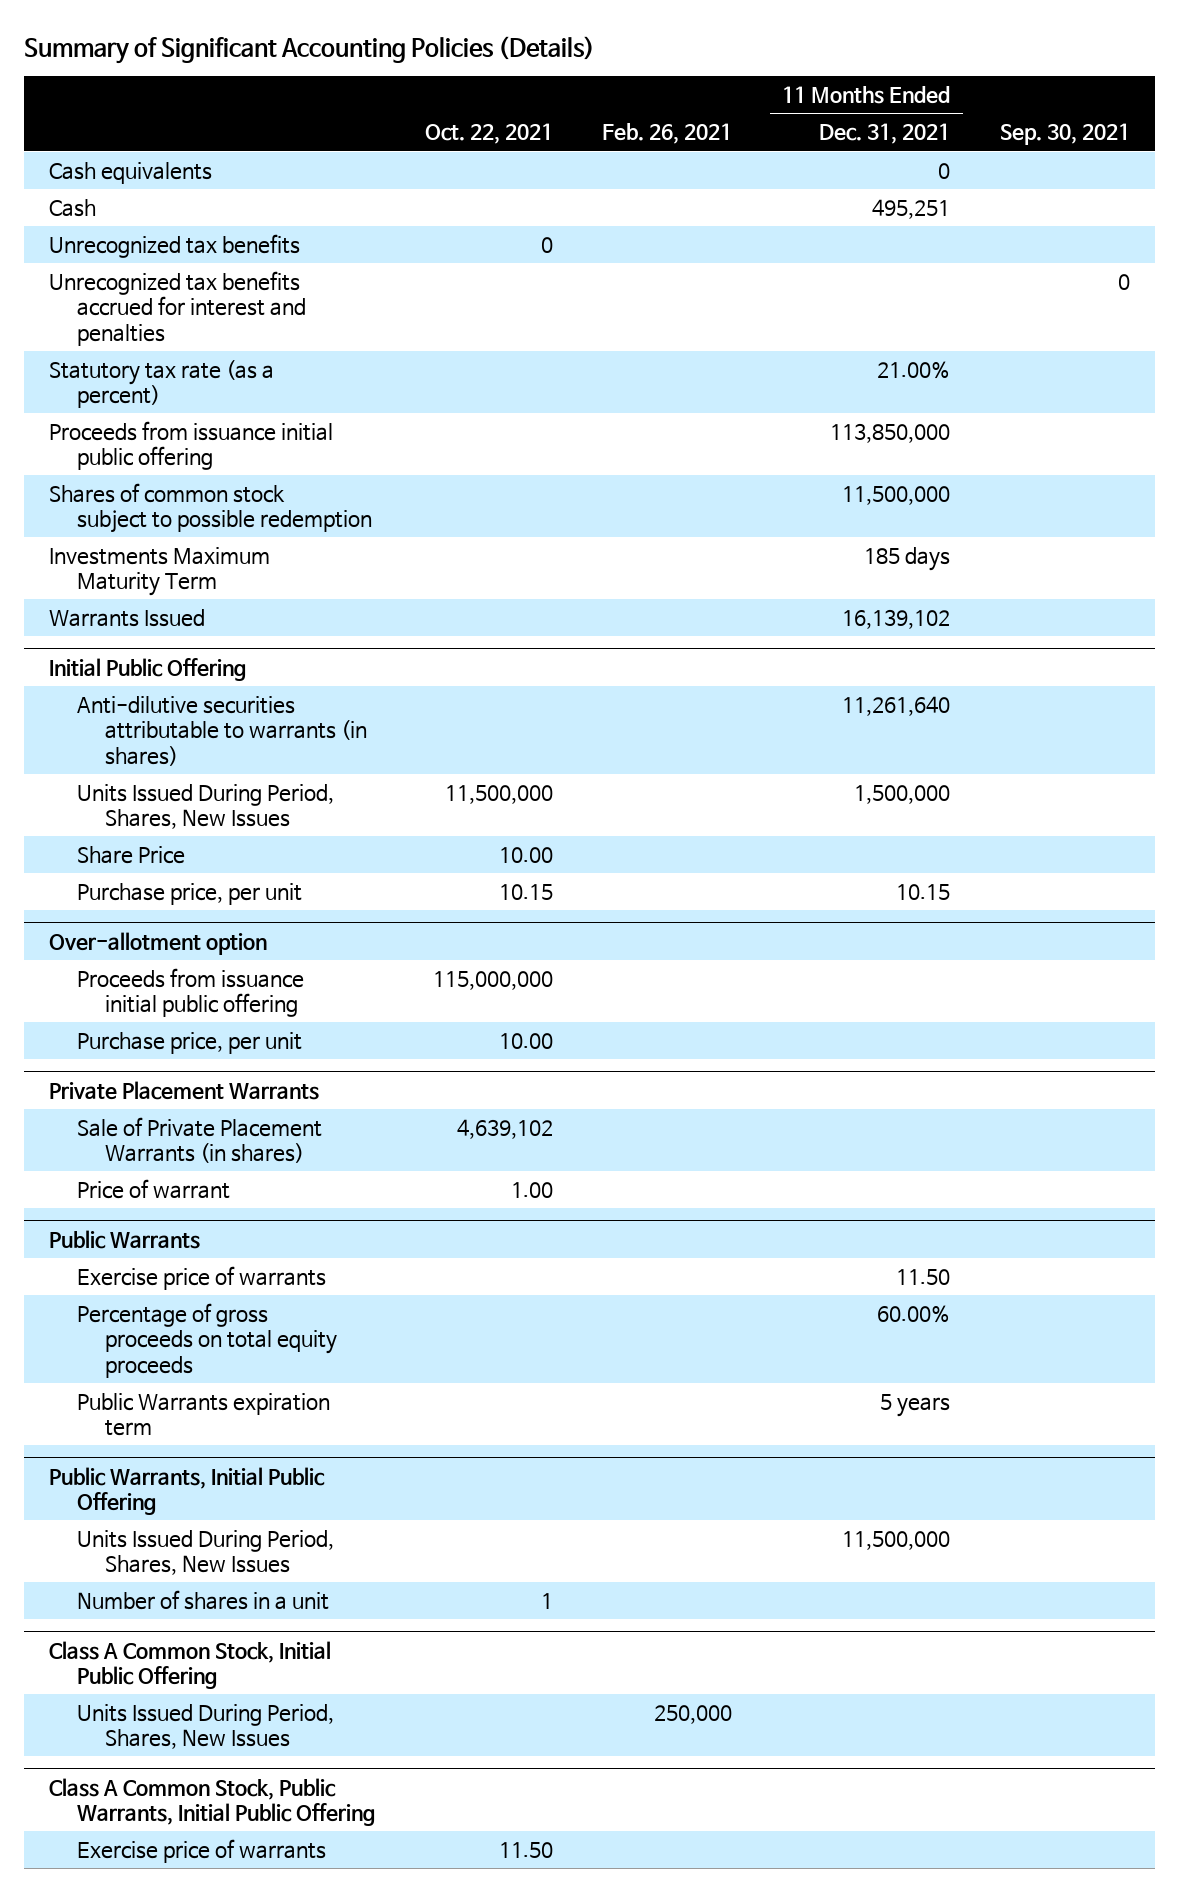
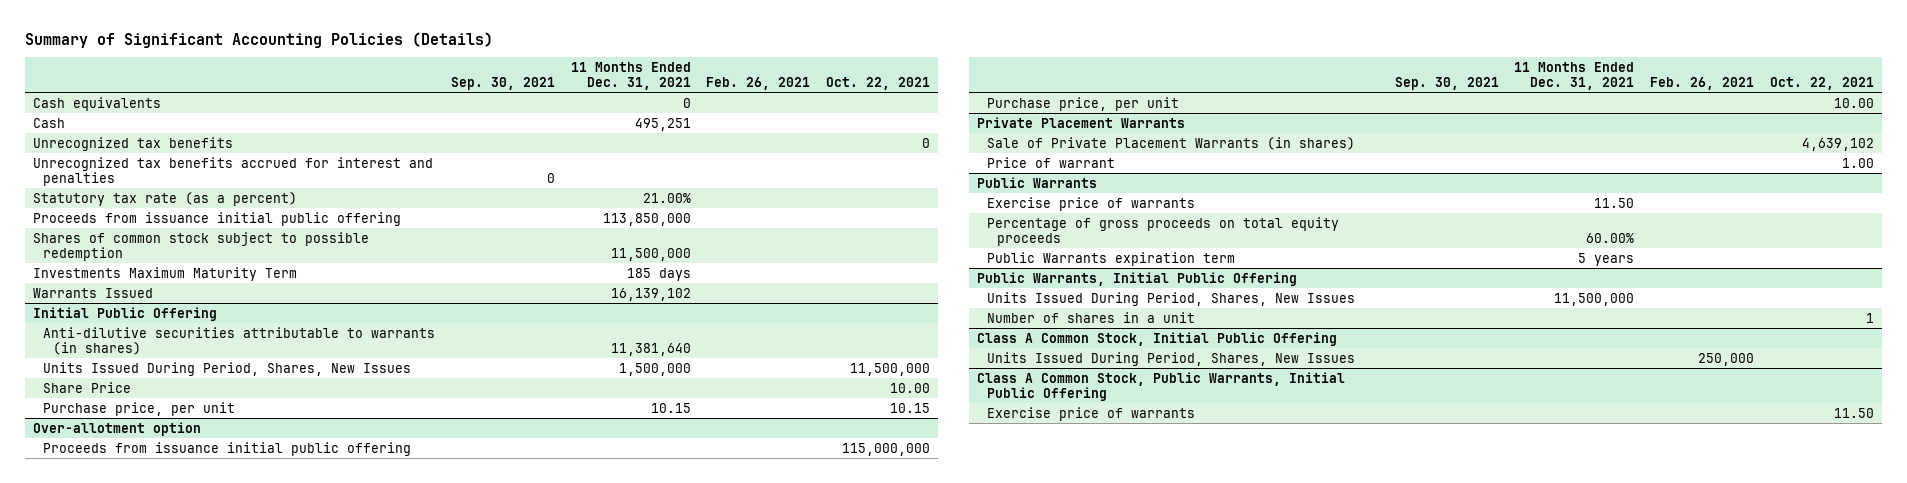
[842,695,951,716] 11,261,640 -> [610,342,691,356] 11,381,640

